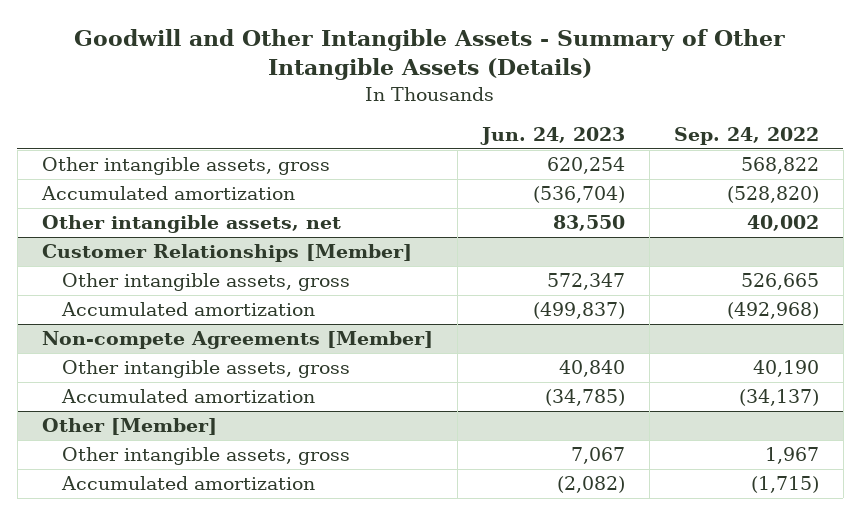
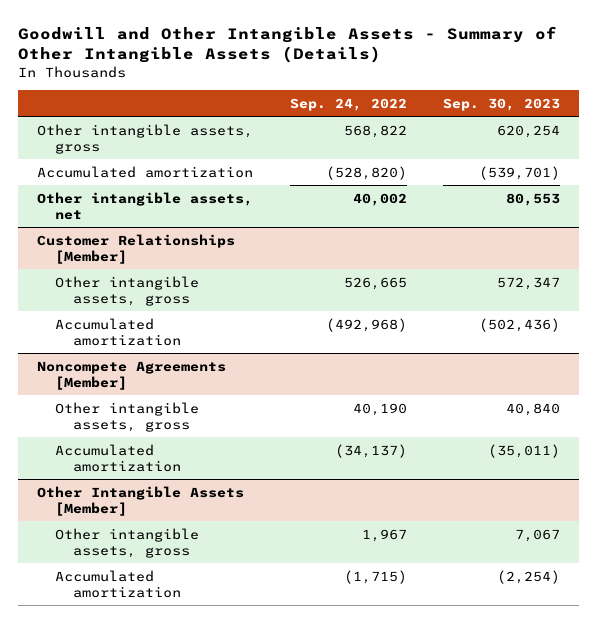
[479,127,625,146] Jun. 24, 2023 -> none
none -> [443,98,561,112] Sep. 30, 2023
[41,331,433,350] Non-compete Agreements [Member] -> [36,360,226,390] Noncompete Agreements [Member]
[41,418,217,436] Other [Member] -> [36,485,244,516] Other Intangible Assets [Member]

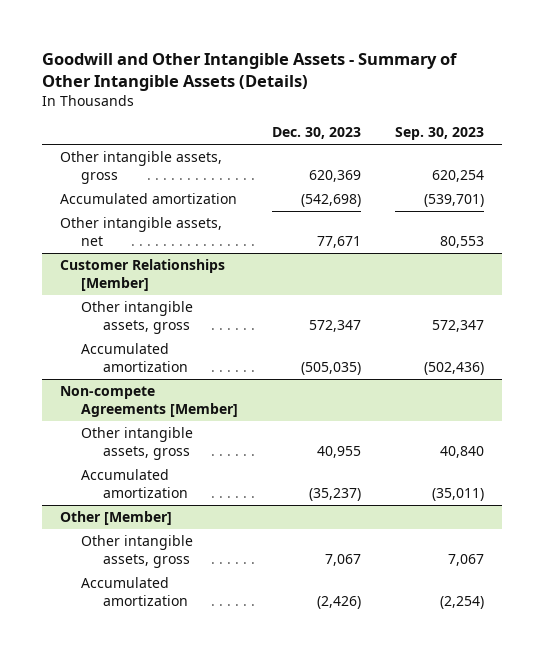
[289,98,407,112] Sep. 24, 2022 -> none
none -> [272,127,362,140] Dec. 30, 2023
[36,360,226,390] Noncompete Agreements [Member] -> [59,386,239,418] Non-compete Agreements [Member]
[36,485,244,516] Other Intangible Assets [Member] -> [59,511,172,526] Other [Member]

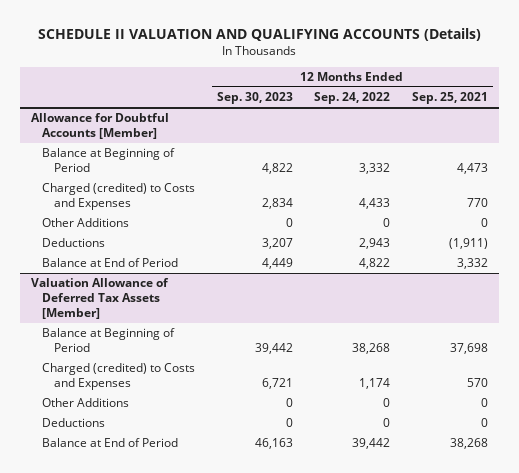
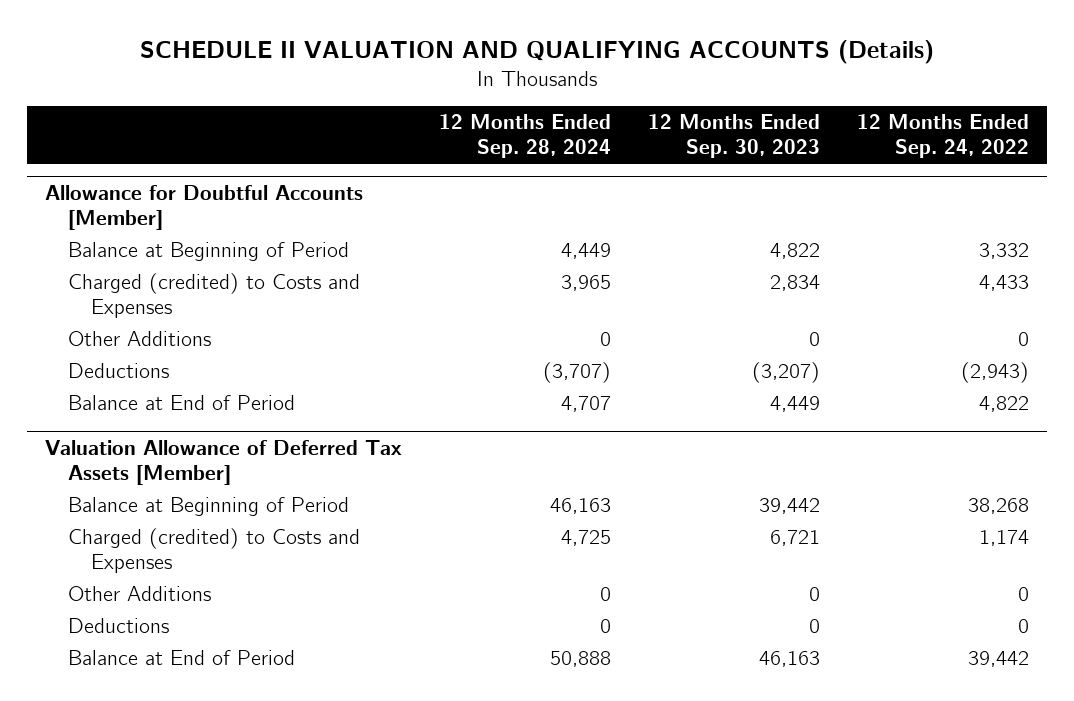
[411,92,488,105] Sep. 25, 2021 -> none
none -> [439,114,612,159] 12 Months Ended Sep. 28, 2024
[261,238,293,250] 3,207 -> [751,361,820,383] (3,207)
[359,238,391,250] 2,943 -> [960,361,1029,383] (2,943)

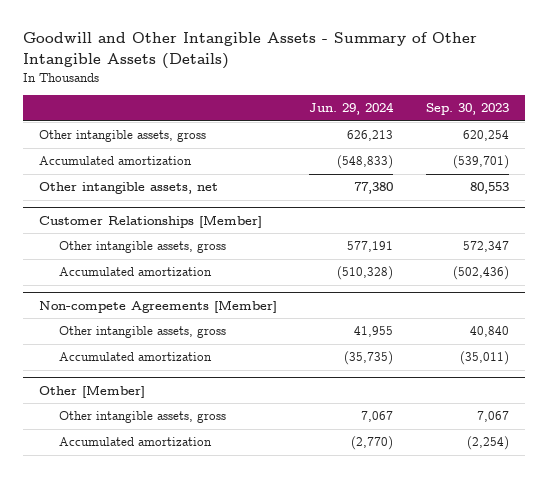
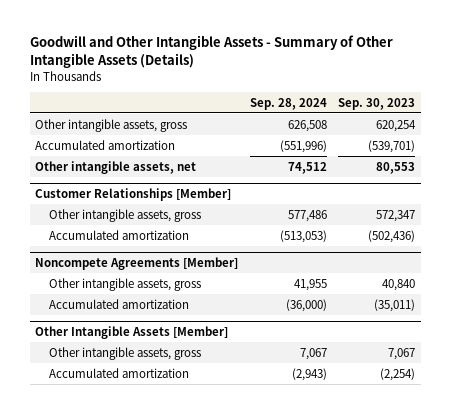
[309,102,395,116] Jun. 29, 2024 -> none
none -> [249,97,327,110] Sep. 28, 2024
[38,300,277,314] Non-compete Agreements [Member] -> [35,257,239,271] Noncompete Agreements [Member]
[38,385,145,399] Other [Member] -> [35,326,229,340] Other Intangible Assets [Member]

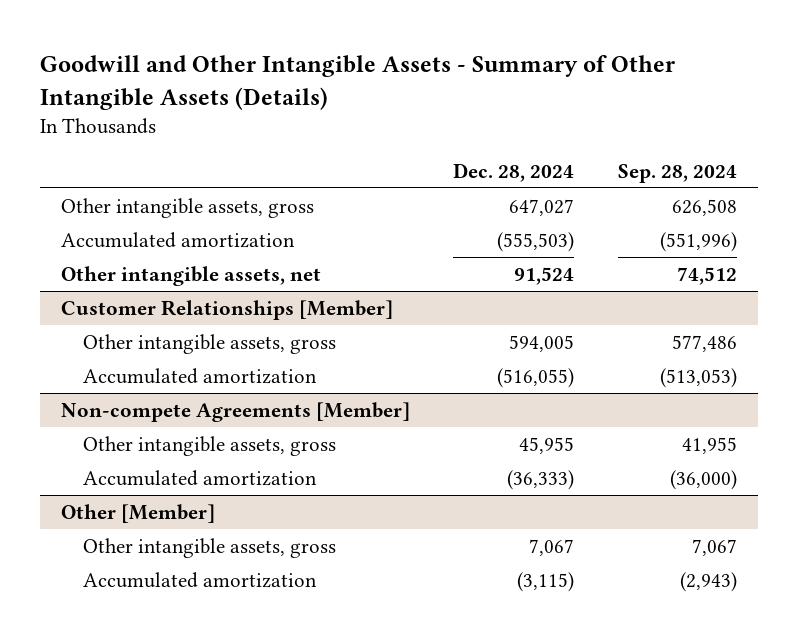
[338,97,416,110] Sep. 30, 2023 -> none
none -> [453,162,575,182] Dec. 28, 2024
[35,257,239,271] Noncompete Agreements [Member] -> [61,401,411,422] Non-compete Agreements [Member]
[35,326,229,340] Other Intangible Assets [Member] -> [61,503,216,523] Other [Member]

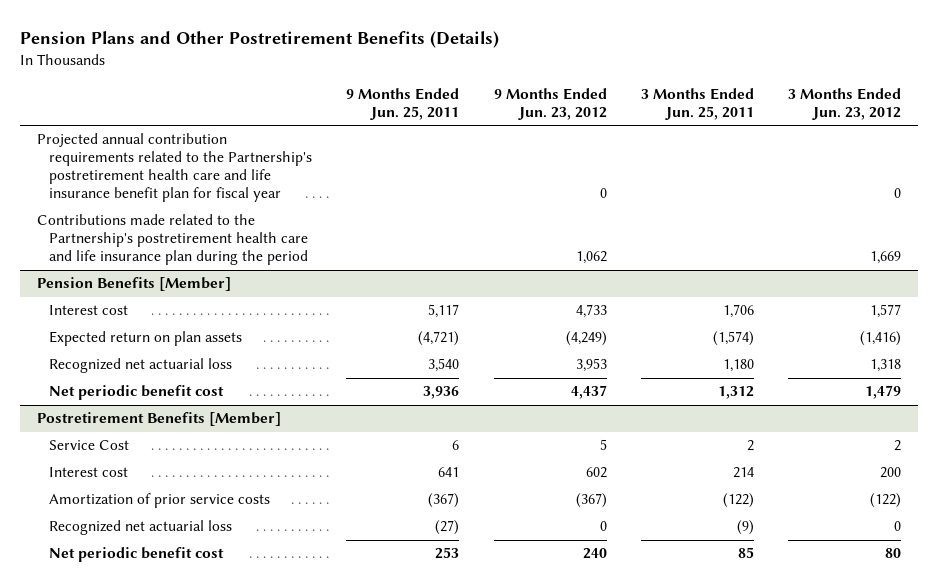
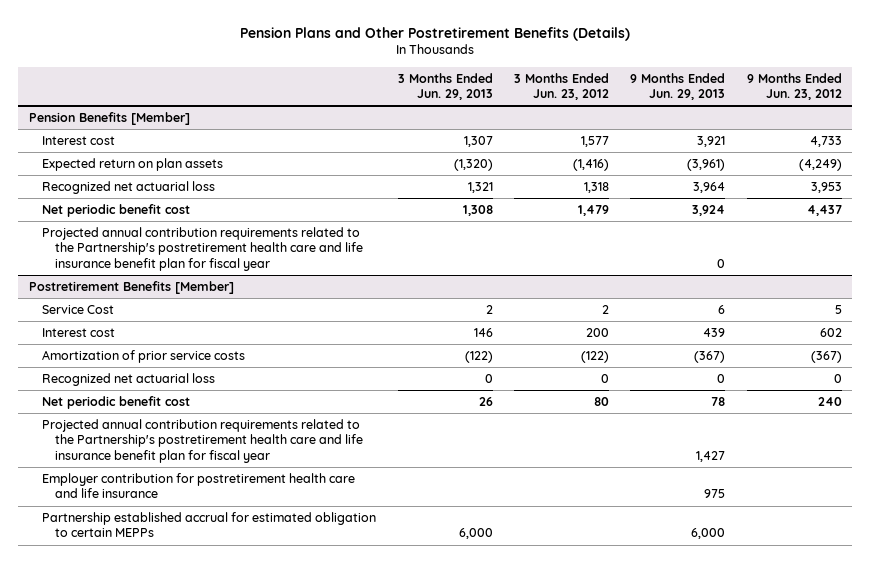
[346,88,460,120] 9 Months Ended Jun. 25, 2011 -> none
[640,88,754,120] 3 Months Ended Jun. 25, 2011 -> none
none -> [397,72,493,100] 3 Months Ended Jun. 29, 2013
none -> [630,72,726,100] 9 Months Ended Jun. 29, 2013
[37,133,313,203] Projected annual contribution requirements related to the Partnership's postretirement health care and life insurance benefit plan for fiscal year -> none
[37,214,309,266] Contributions made related to the Partnership's postretirement health care and life insurance plan during the period -> none
none -> [42,227,364,271] Projected annual contribution requirements related to the Partnership's postretirement health care and life insurance benefit plan for fiscal year
none -> [42,419,364,463] Projected annual contribution requirements related to the Partnership's postretirement health care and life insurance benefit plan for fiscal year
none -> [42,473,356,499] Employer contribution for postretirement health care and life insurance
none -> [42,512,377,538] Partnership established accrual for estimated obligation to certain MEPPs

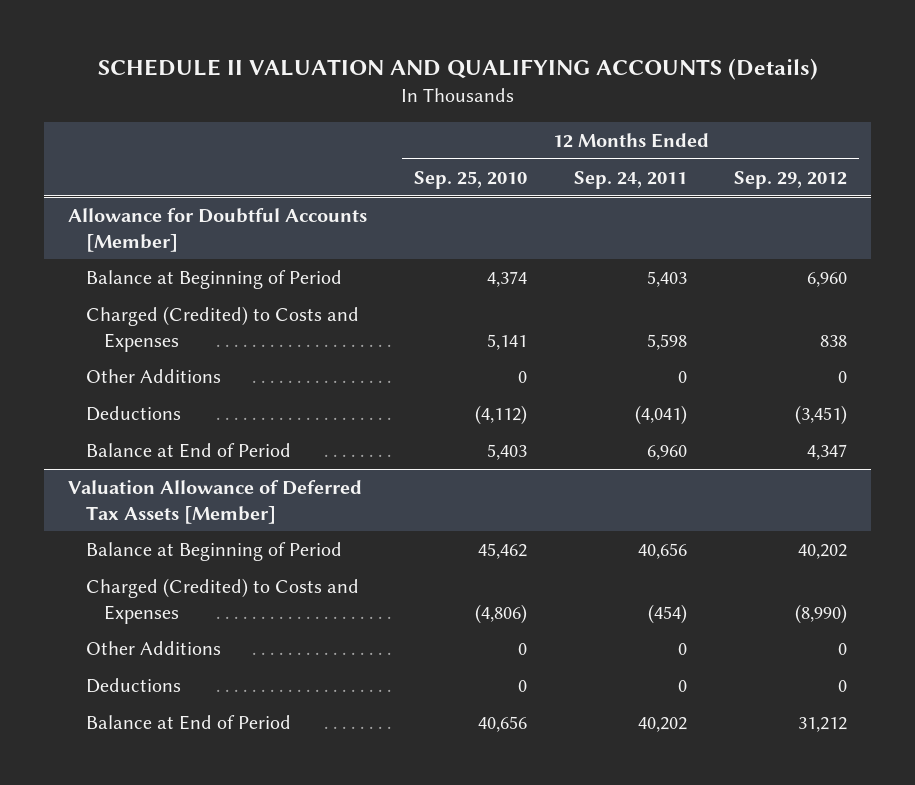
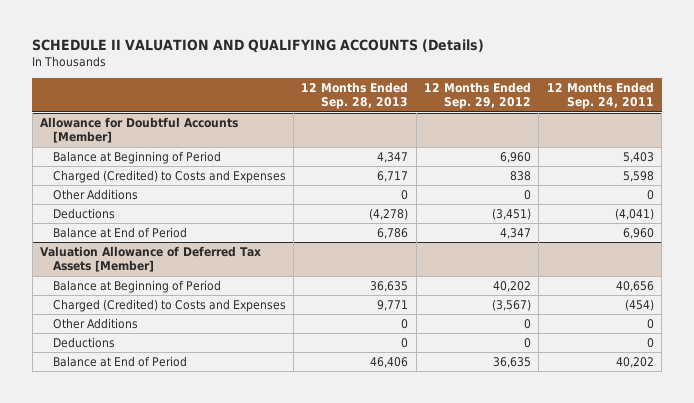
[414,170,528,189] Sep. 25, 2010 -> none
none -> [301,81,409,110] 12 Months Ended Sep. 28, 2013
[795,603,848,624] (8,990) -> [492,298,532,311] (3,567)
[798,716,848,732] 31,212 -> [493,356,532,368] 36,635

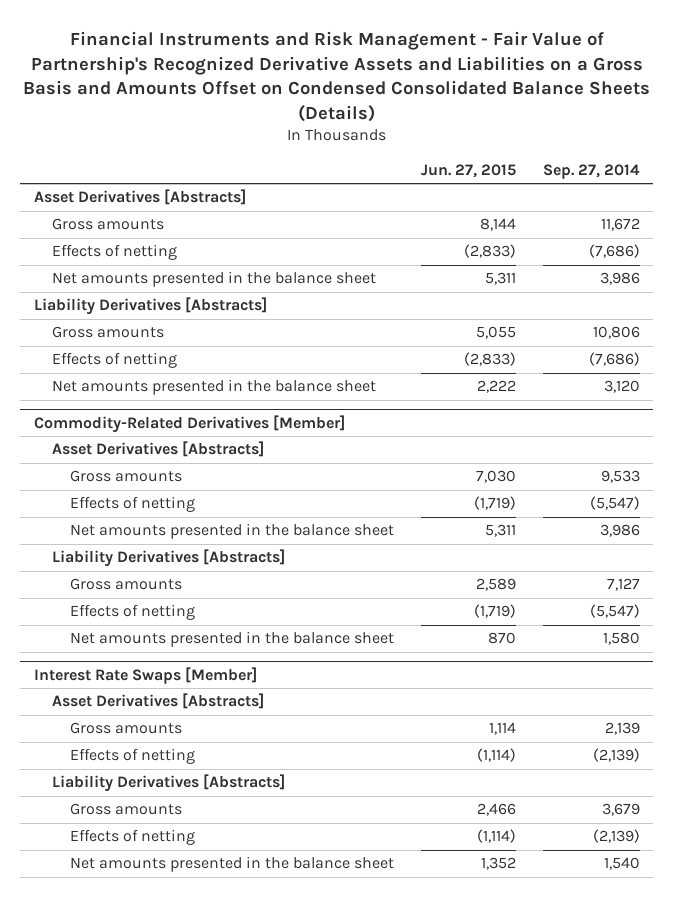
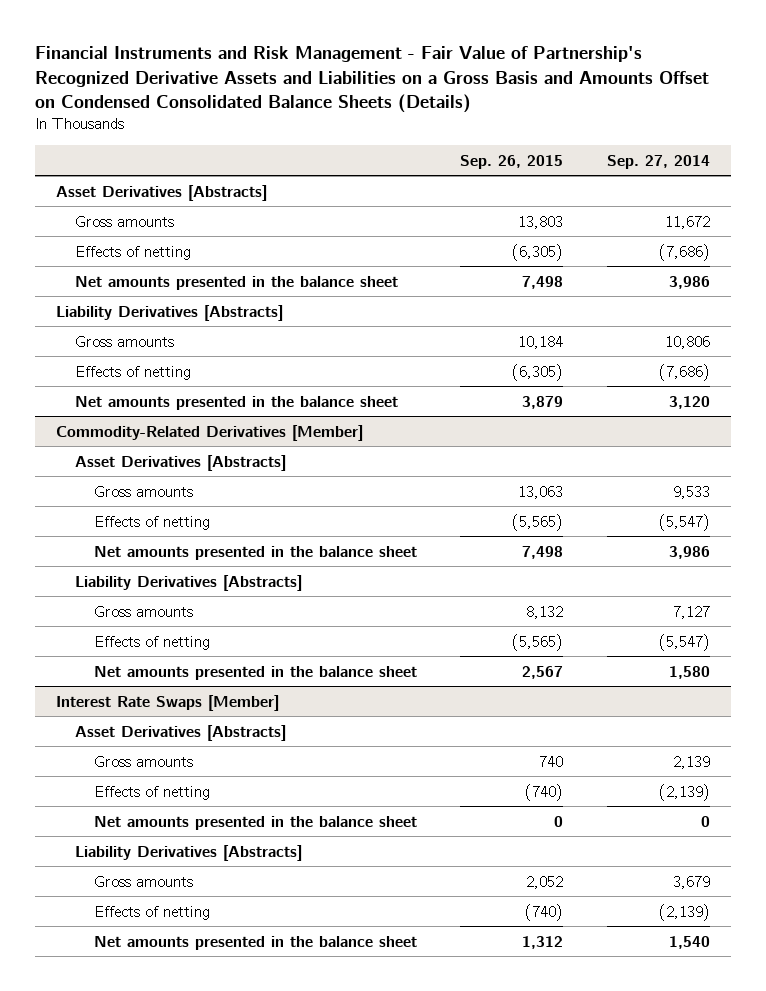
[420,163,516,178] Jun. 27, 2015 -> none
none -> [460,154,564,169] Sep. 26, 2015
none -> [94,815,418,830] Net amounts presented in the balance sheet

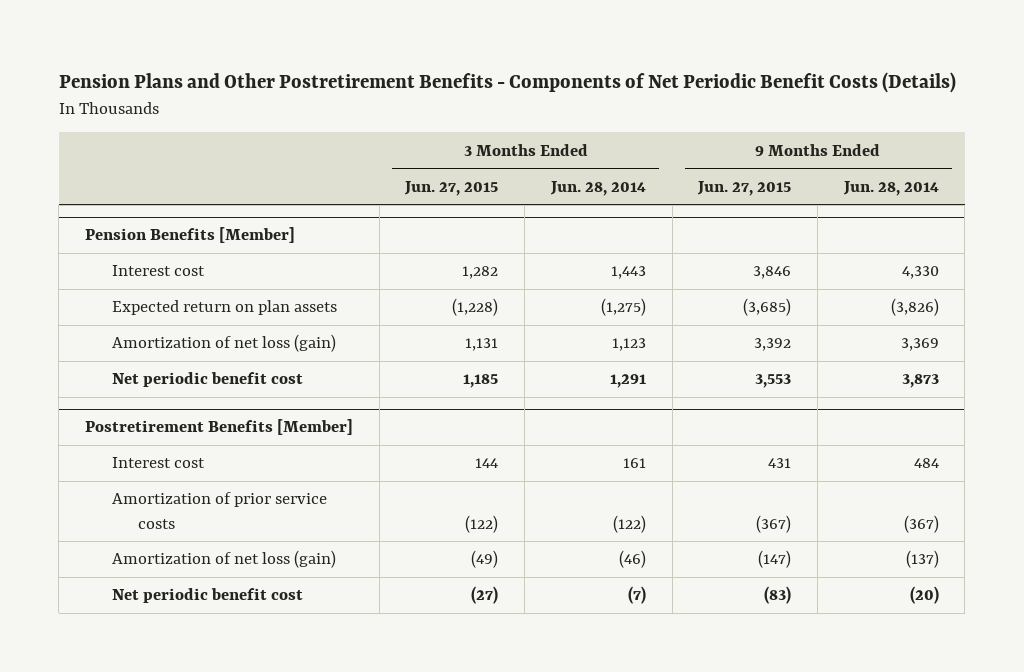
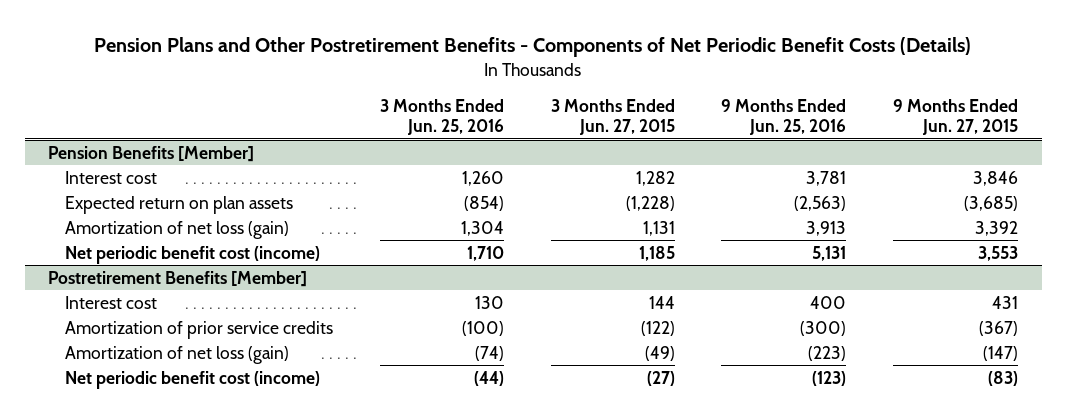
[549,180,646,196] Jun. 28, 2014 -> none
[842,180,939,196] Jun. 28, 2014 -> none
none -> [380,98,505,136] 3 Months Ended Jun. 25, 2016
none -> [721,98,847,136] 9 Months Ended Jun. 25, 2016
[111,372,303,388] Net periodic benefit cost -> [65,245,321,264] Net periodic benefit cost (income)
[111,492,327,529] Amortization of prior service costs -> [65,320,334,339] Amortization of prior service credits
[111,588,303,604] Net periodic benefit cost -> [65,370,321,389] Net periodic benefit cost (income)

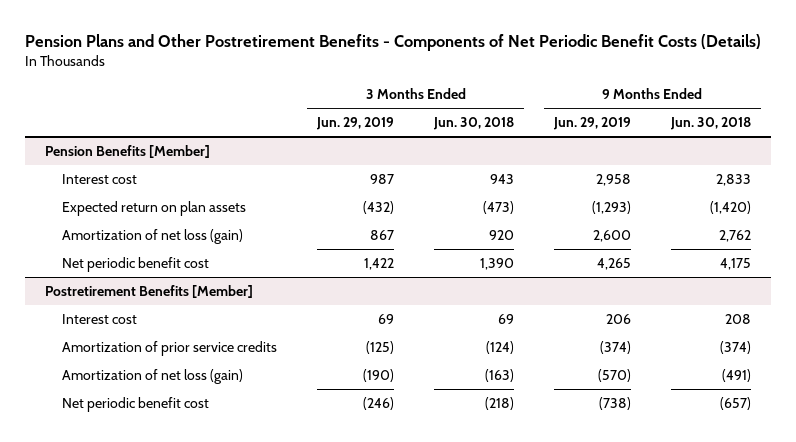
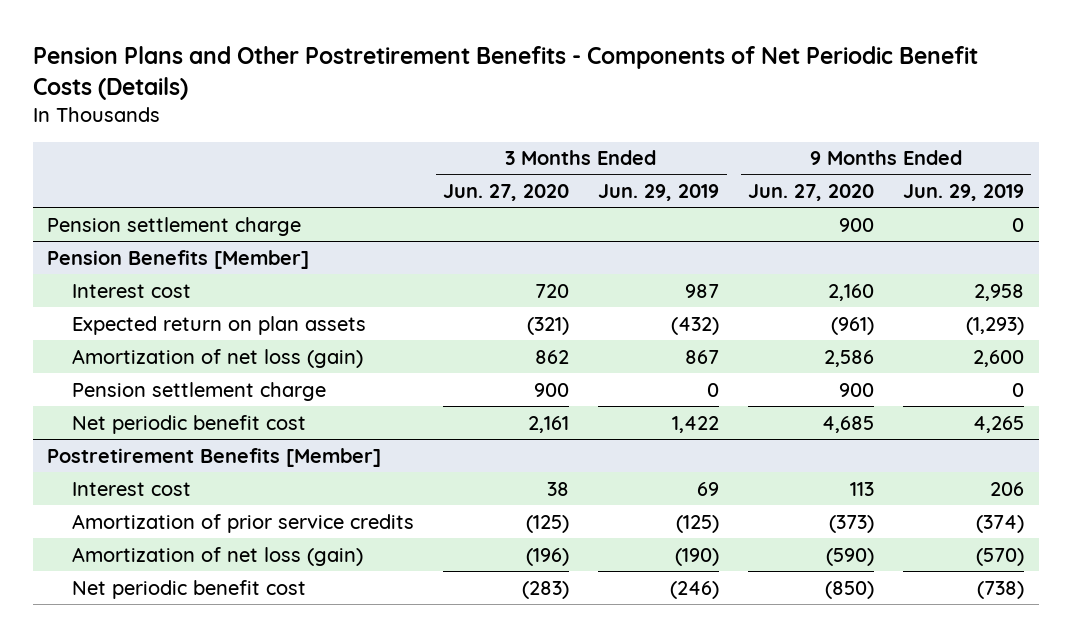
[433,117,515,131] Jun. 30, 2018 -> none
[669,117,751,131] Jun. 30, 2018 -> none
none -> [443,184,570,202] Jun. 27, 2020
none -> [748,184,875,202] Jun. 27, 2020
none -> [47,216,302,236] Pension settlement charge
none -> [72,381,327,401] Pension settlement charge

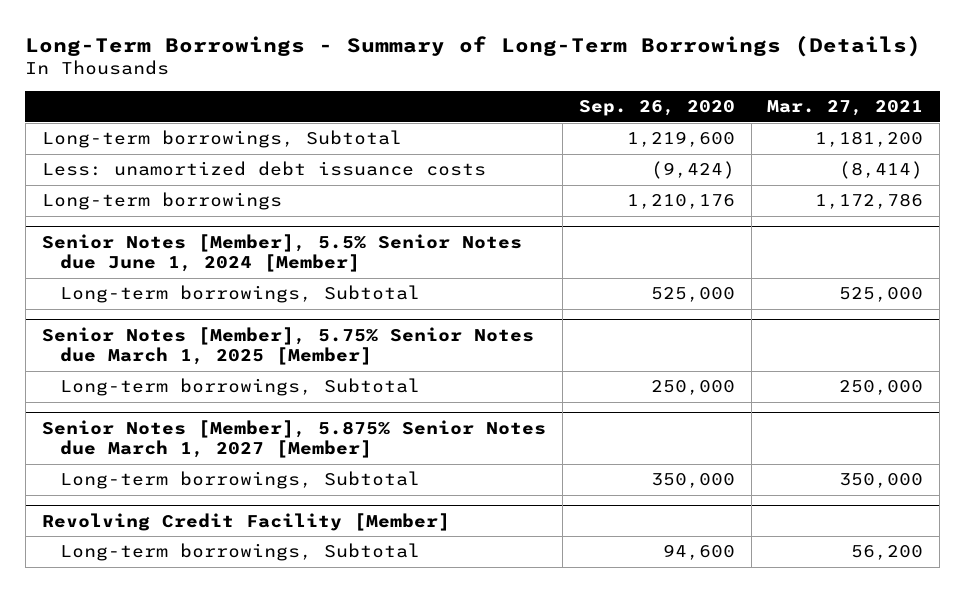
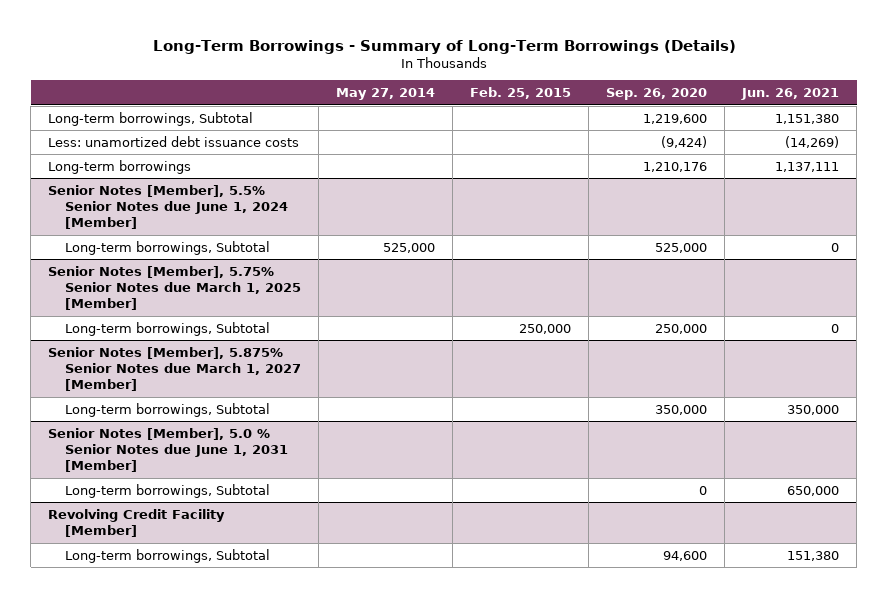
[767,100,924,117] Mar. 27, 2021 -> none
none -> [336,88,436,101] May 27, 2014
none -> [470,87,572,100] Feb. 25, 2015
none -> [741,88,840,101] Jun. 26, 2021
none -> [48,427,289,473] Senior Notes [Member], 5.0 % Senior Notes due June 1, 2031 [Member]
none -> [65,483,271,498] Long-term borrowings, Subtotal

